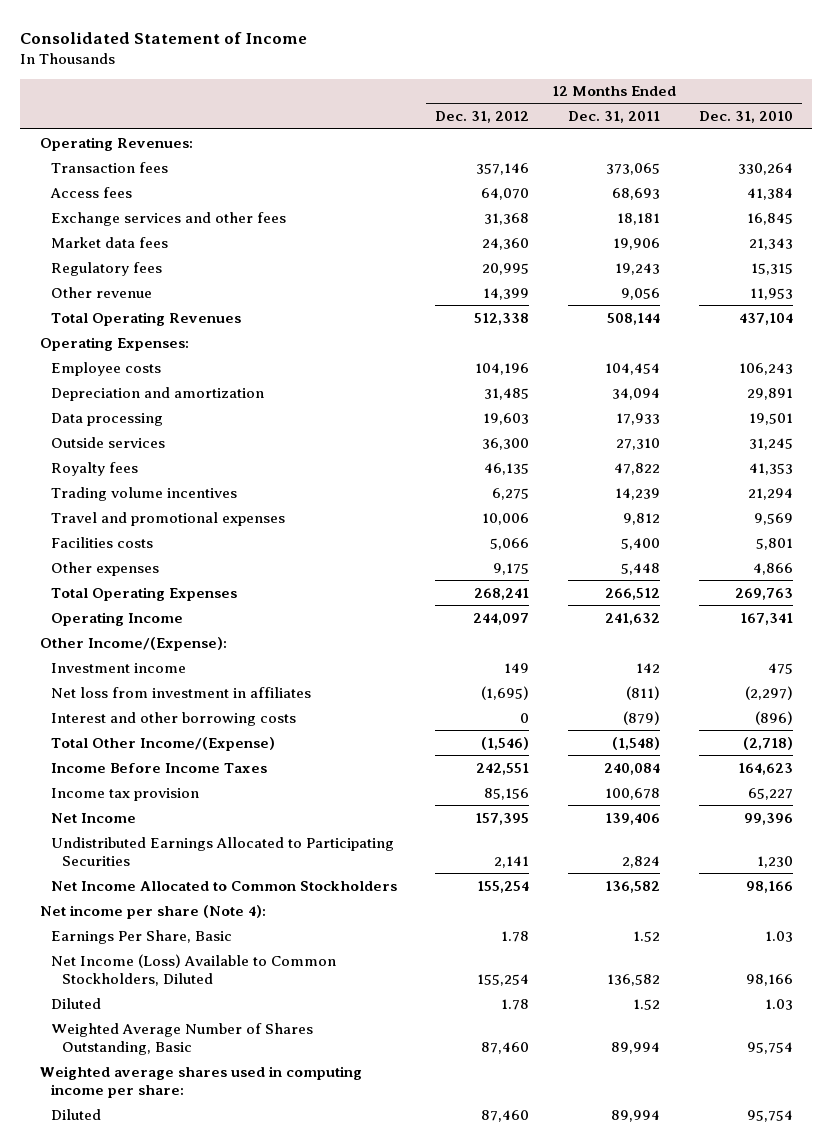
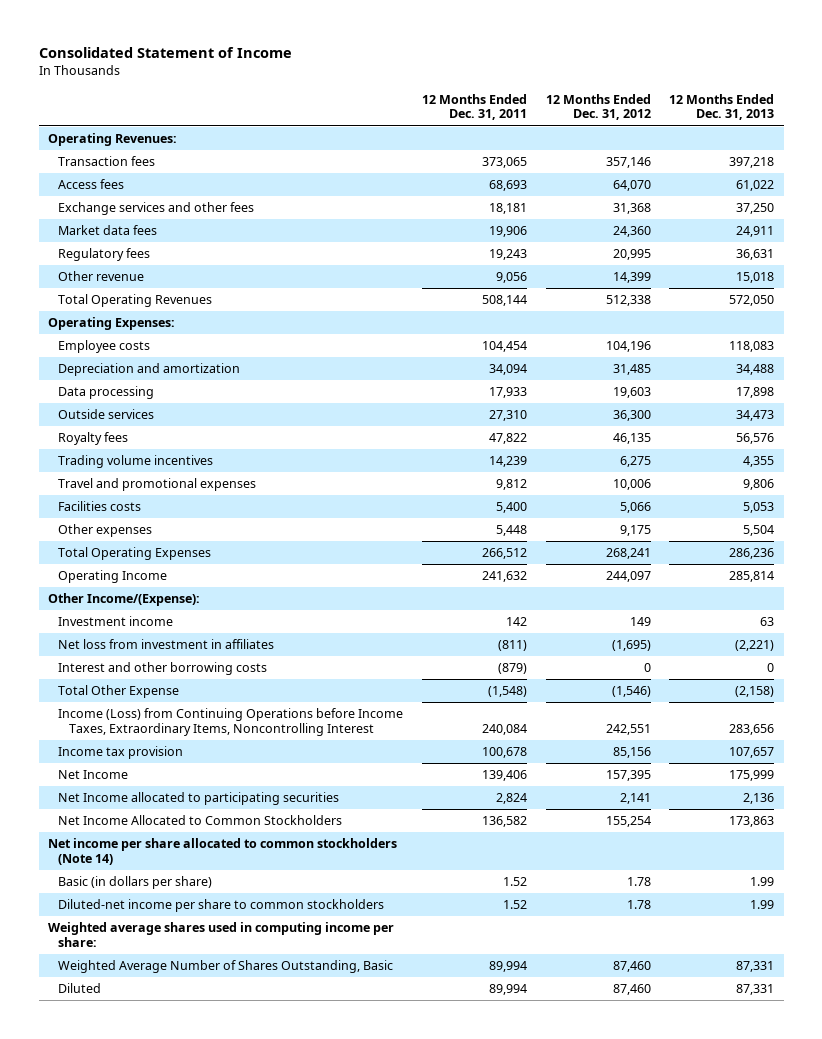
[698,111,793,124] Dec. 31, 2010 -> none
none -> [669,93,775,121] 12 Months Ended Dec. 31, 2013
[50,736,275,751] Total Other Income/(Expense) -> [58,685,180,699] Total Other Expense
[50,762,267,773] Income Before Income Taxes -> [58,708,404,736] Income (Loss) from Continuing Operations before Income Taxes, Extraordinary Items, Noncontrolling Interest
[50,836,394,866] Undistributed Earnings Allocated to Participating Securities -> [58,792,340,806] Net Income allocated to participating securities
[50,953,336,986] Net Income (Loss) Available to Common Stockholders, Diluted -> none
[39,904,266,919] Net income per share (Note 4): -> [48,838,398,865] Net income per share allocated to common stockholders (Note 14)
[50,929,232,944] Earnings Per Share, Basic -> [58,876,213,890] Basic (in dollars per share)
[50,997,101,1009] Diluted -> [58,899,385,913] Diluted-net income per share to common stockholders
[50,1022,313,1055] Weighted Average Number of Shares Outstanding, Basic -> [58,960,394,974] Weighted Average Number of Shares Outstanding, Basic

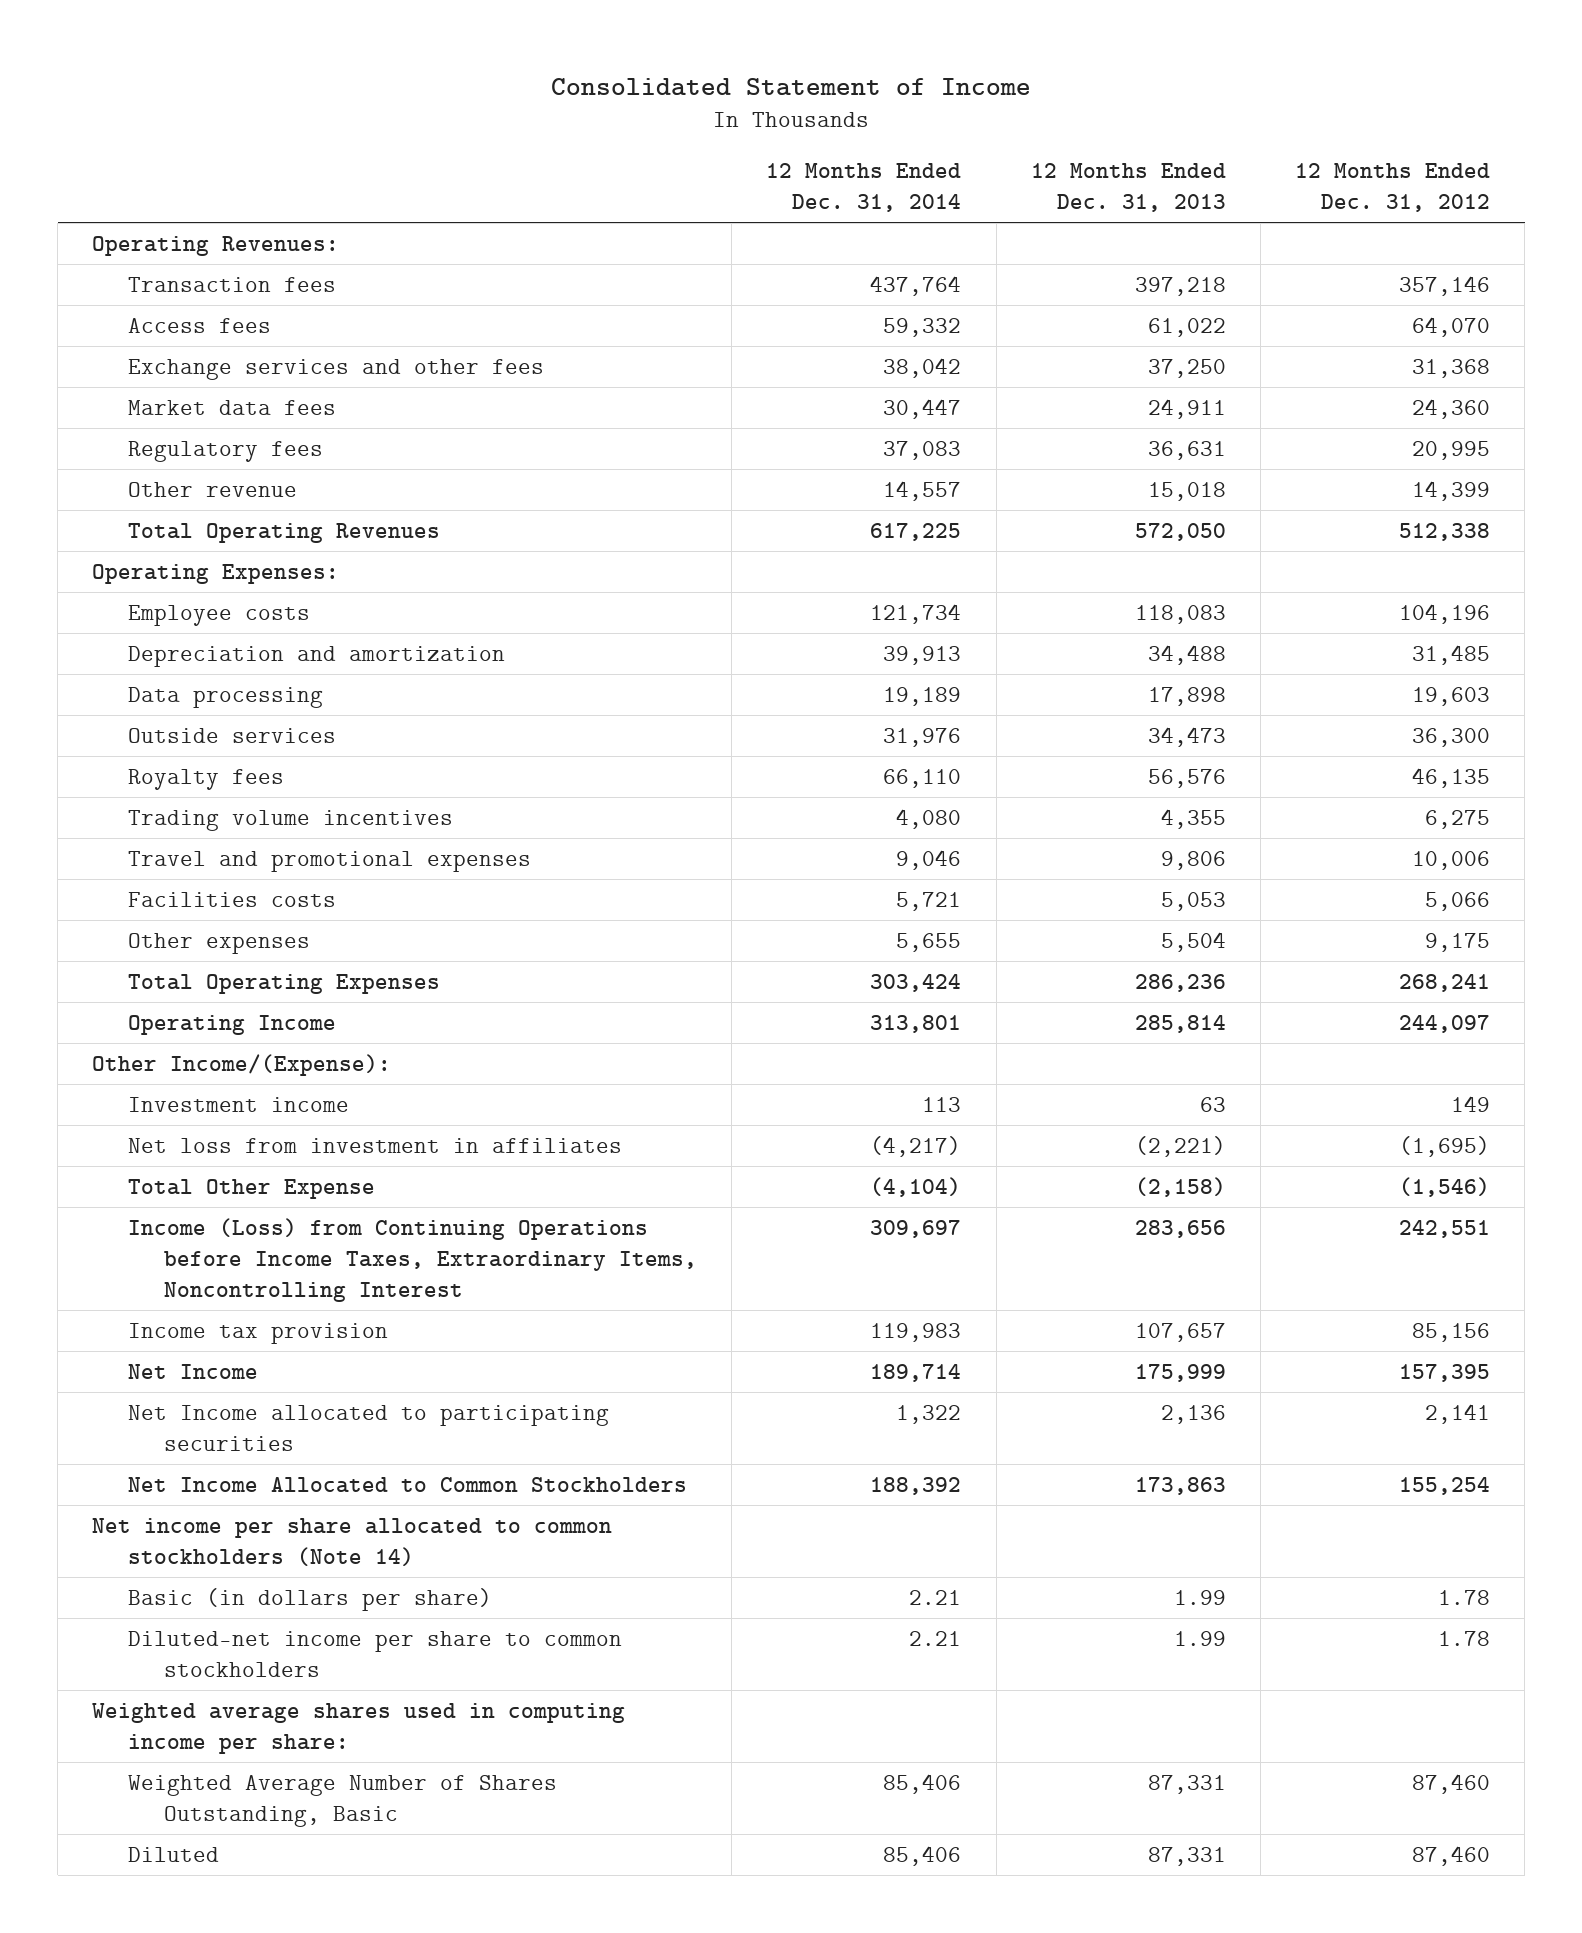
[422,93,528,121] 12 Months Ended Dec. 31, 2011 -> none
none -> [766,163,962,213] 12 Months Ended Dec. 31, 2014
[58,662,268,676] Interest and other borrowing costs -> none

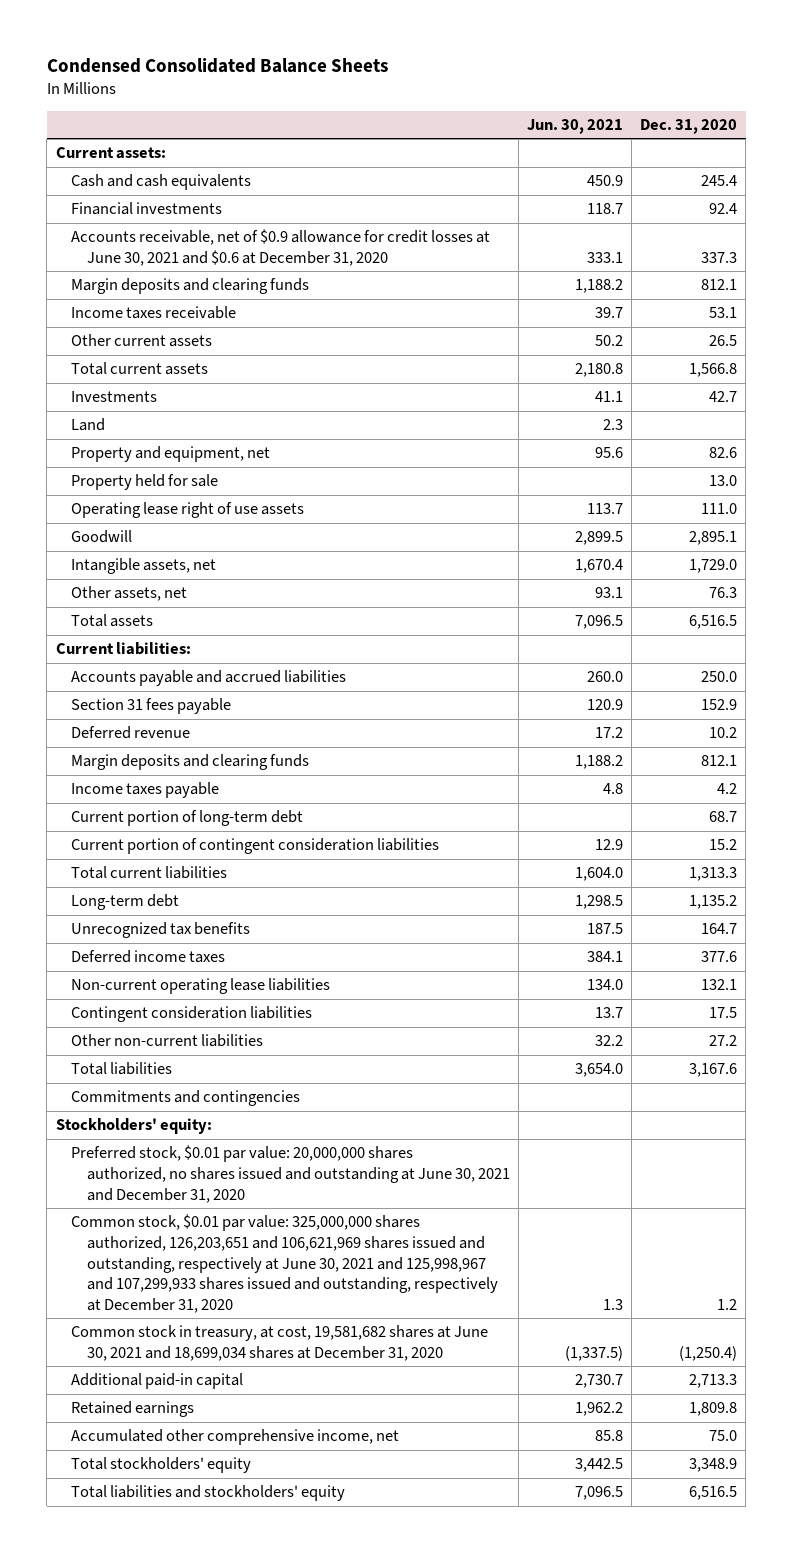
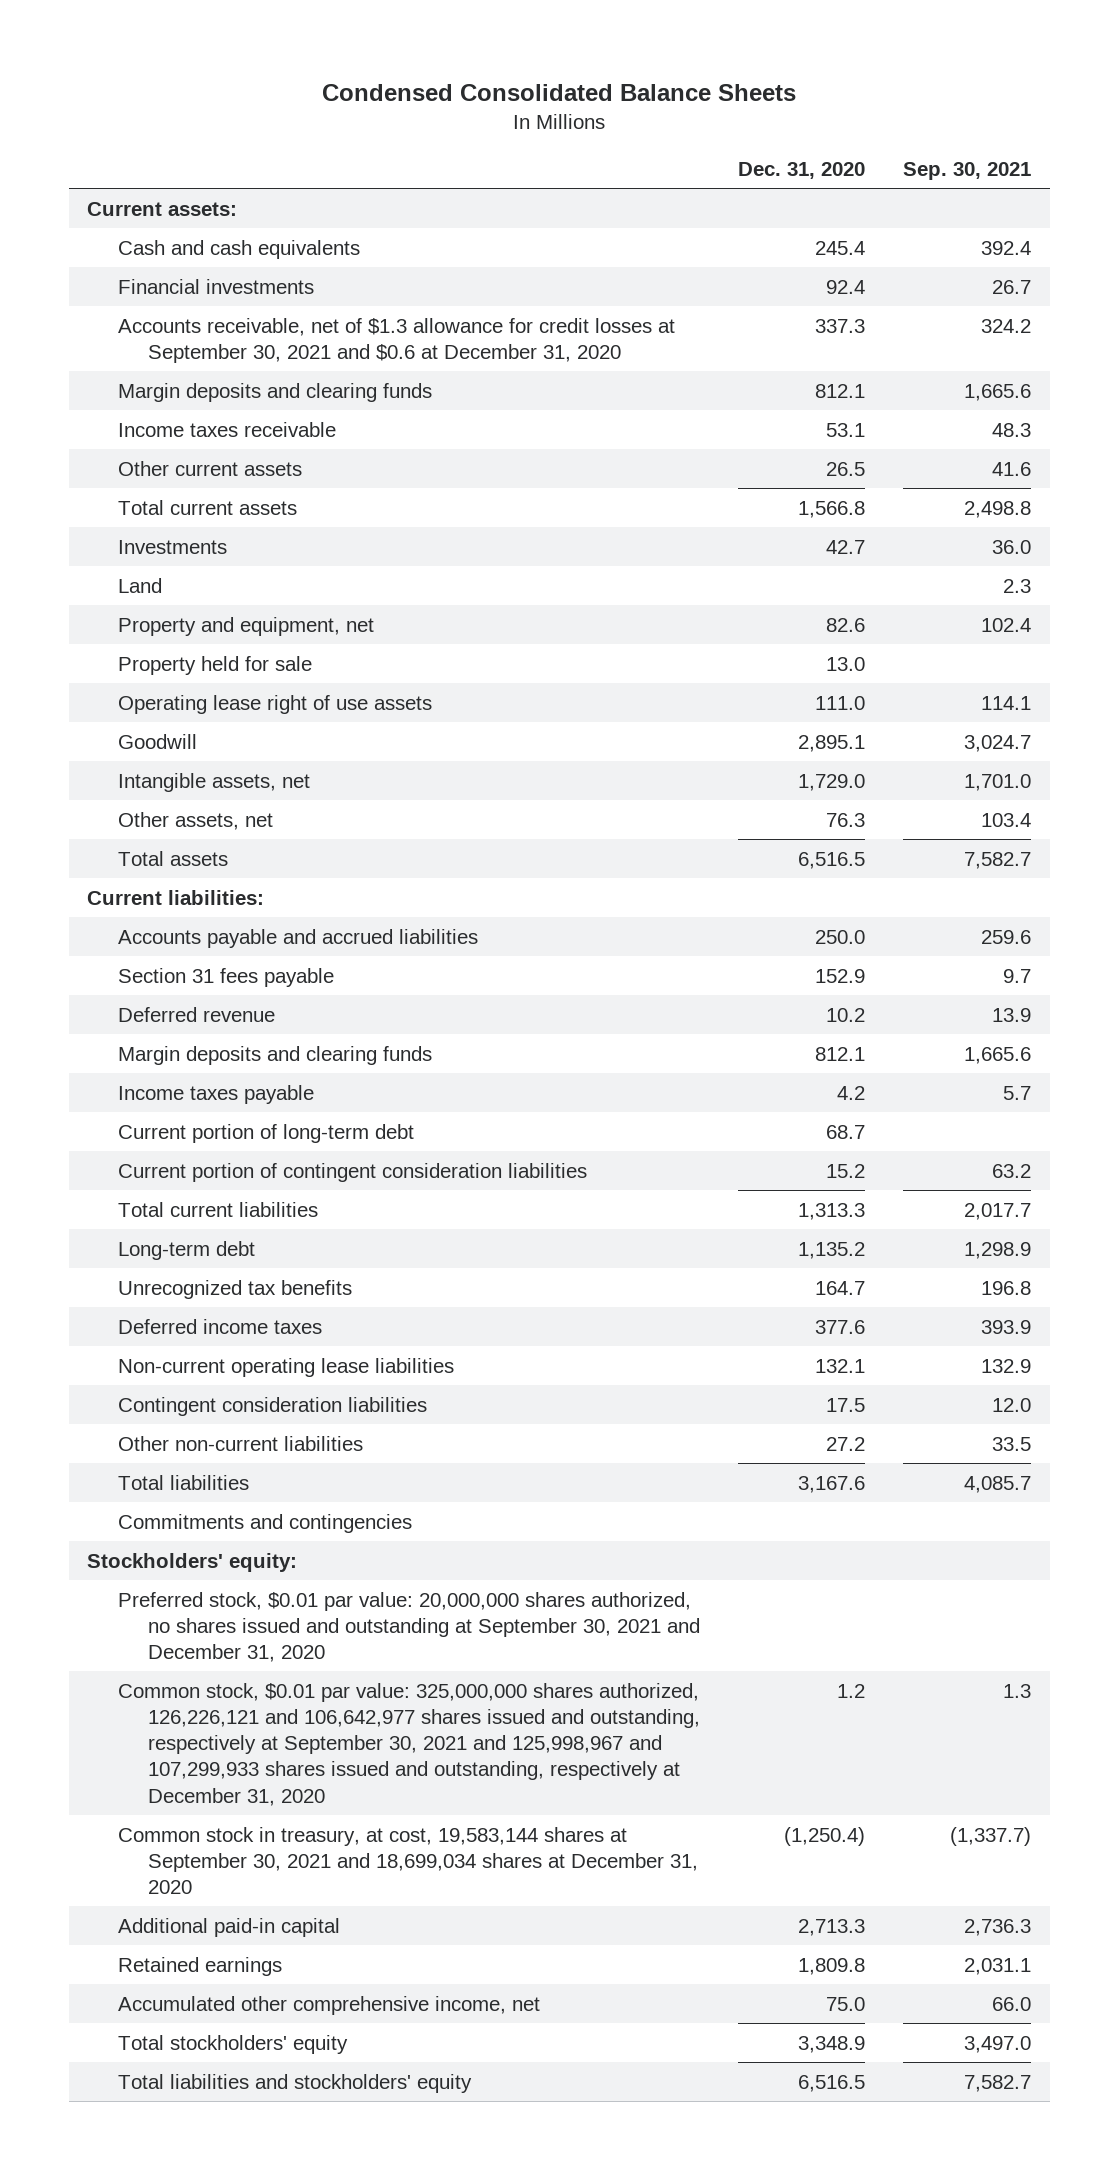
[526,119,623,135] Jun. 30, 2021 -> none
none -> [902,162,1031,181] Sep. 30, 2021
[71,229,491,266] Accounts receivable, net of $0.9 allowance for credit losses at June 30, 2021 and $0.6 at December 31, 2020 -> [117,317,675,363] Accounts receivable, net of $1.3 allowance for credit losses at September 30, 2021 and $0.6 at December 31, 2020
[71,1145,510,1203] Preferred stock, $0.01 par value: 20,000,000 shares authorized, no shares issued and outstanding at June 30, 2021 and December 31, 2020 -> [117,1591,701,1663] Preferred stock, $0.01 par value: 20,000,000 shares authorized, no shares issued and outstanding at September 30, 2021 and December 31, 2020
[71,1214,498,1313] Common stock, $0.01 par value: 325,000,000 shares authorized, 126,203,651 and 106,621,969 shares issued and outstanding, respectively at June 30, 2021 and 125,998,967 and 107,299,933 shares issued and outstanding, respectively at December 31, 2020 -> [117,1682,701,1806] Common stock, $0.01 par value: 325,000,000 shares authorized, 126,226,121 and 106,642,977 shares issued and outstanding, respectively at September 30, 2021 and 125,998,967 and 107,299,933 shares issued and outstanding, respectively at December 31, 2020
[71,1325,489,1361] Common stock in treasury, at cost, 19,581,682 shares at June 30, 2021 and 18,699,034 shares at December 31, 2020 -> [117,1826,699,1895] Common stock in treasury, at cost, 19,583,144 shares at September 30, 2021 and 18,699,034 shares at December 31, 2020

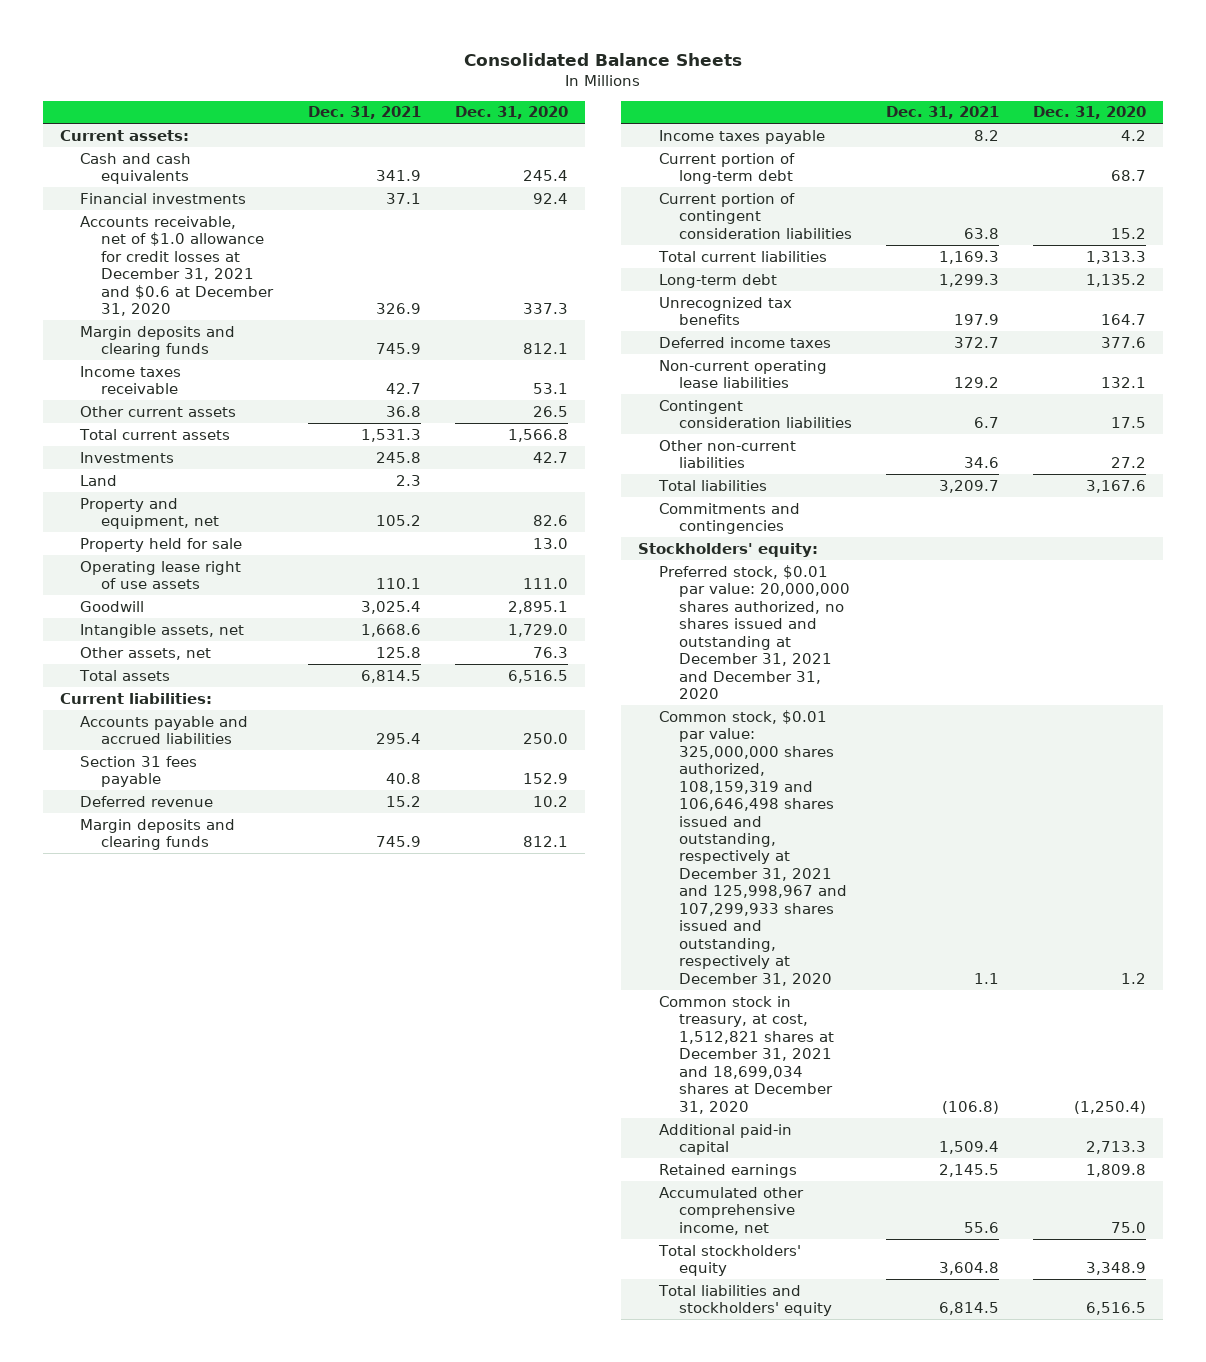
[322,83,797,101] Condensed Consolidated Balance Sheets -> [463,52,742,66] Consolidated Balance Sheets
[902,162,1031,181] Sep. 30, 2021 -> none
none -> [307,106,421,120] Dec. 31, 2021
[117,317,675,363] Accounts receivable, net of $1.3 allowance for credit losses at September 30, 2021 and $0.6 at December 31, 2020 -> [80,215,274,317] Accounts receivable, net of $1.0 allowance for credit losses at December 31, 2021 and $0.6 at December 31, 2020
[117,1591,701,1663] Preferred stock, $0.01 par value: 20,000,000 shares authorized, no shares issued and outstanding at September 30, 2021 and December 31, 2020 -> [658,564,851,700] Preferred stock, $0.01 par value: 20,000,000 shares authorized, no shares issued and outstanding at December 31, 2021 and December 31, 2020
[117,1682,701,1806] Common stock, $0.01 par value: 325,000,000 shares authorized, 126,226,121 and 106,642,977 shares issued and outstanding, respectively at September 30, 2021 and 125,998,967 and 107,299,933 shares issued and outstanding, respectively at December 31, 2020 -> [658,709,848,986] Common stock, $0.01 par value: 325,000,000 shares authorized, 108,159,319 and 106,646,498 shares issued and outstanding, respectively at December 31, 2021 and 125,998,967 and 107,299,933 shares issued and outstanding, respectively at December 31, 2020
[117,1826,699,1895] Common stock in treasury, at cost, 19,583,144 shares at September 30, 2021 and 18,699,034 shares at December 31, 2020 -> [658,995,835,1114] Common stock in treasury, at cost, 1,512,821 shares at December 31, 2021 and 18,699,034 shares at December 31, 2020

